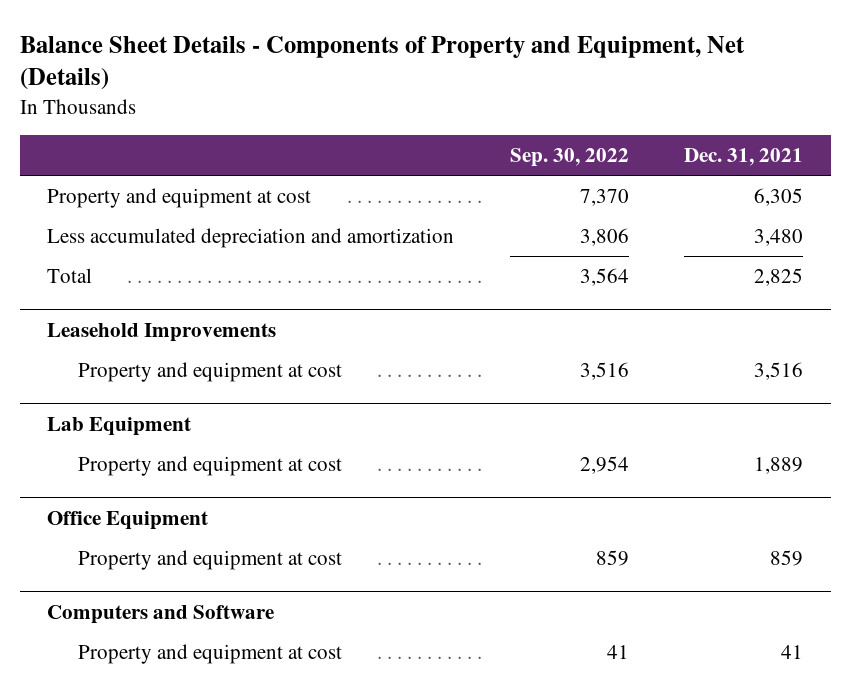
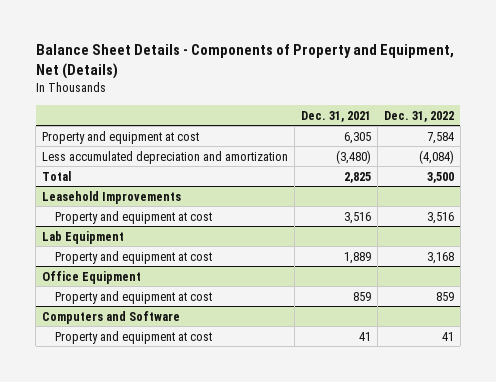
[509,148,629,168] Sep. 30, 2022 -> none
none -> [383,110,454,122] Dec. 31, 2022
[754,229,804,247] 3,480 -> [335,149,371,164] (3,480)

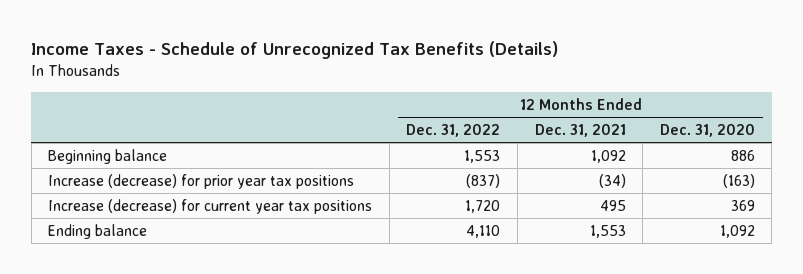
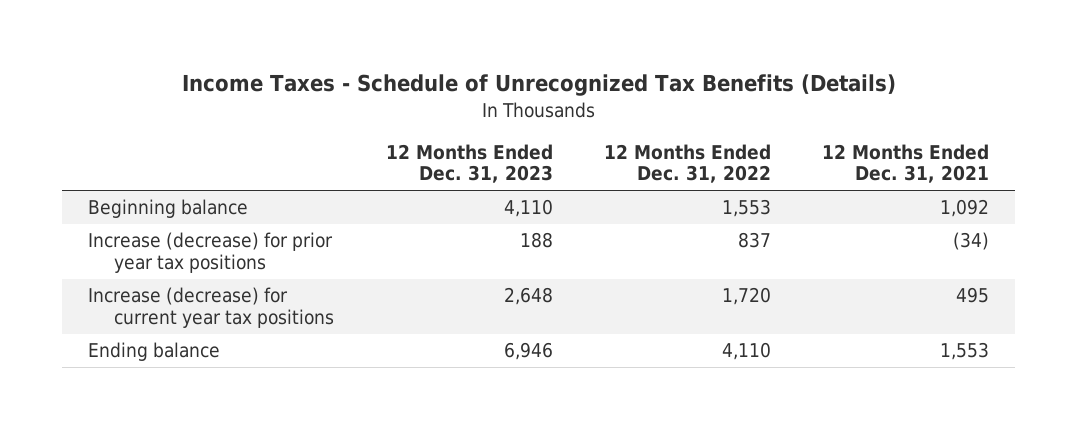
[659,124,755,138] Dec. 31, 2020 -> none
none -> [385,143,553,184] 12 Months Ended Dec. 31, 2023
[466,173,501,188] (837) -> [737,232,771,249] 837

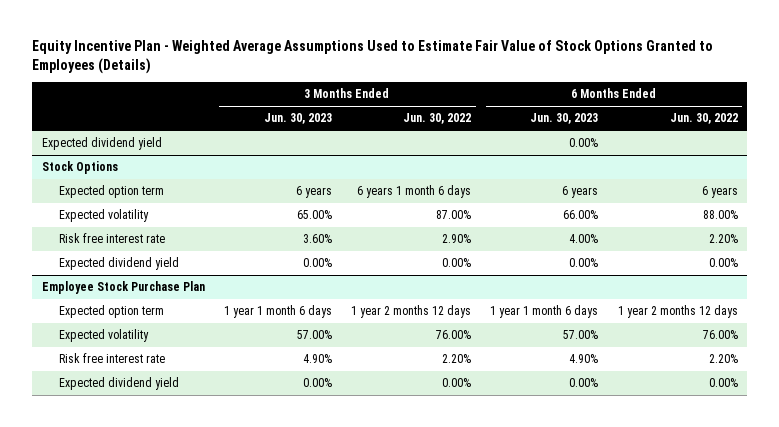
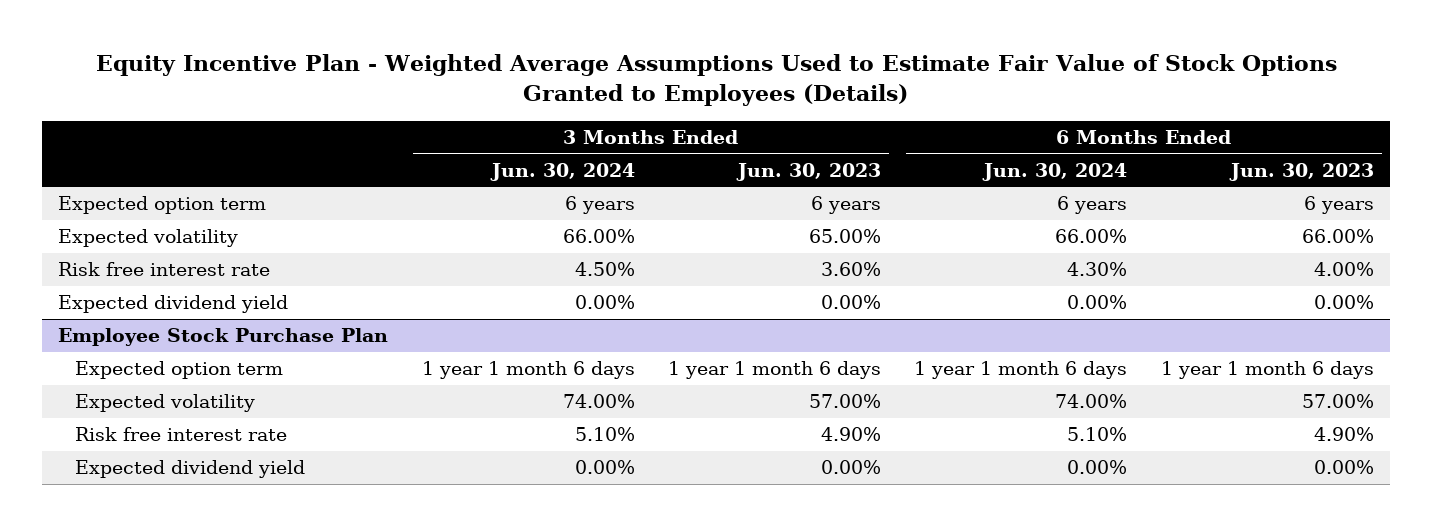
[403,113,472,125] Jun. 30, 2022 -> none
[669,113,738,125] Jun. 30, 2022 -> none
none -> [489,162,635,181] Jun. 30, 2024
none -> [982,162,1128,181] Jun. 30, 2024
[41,137,162,151] Expected dividend yield -> none
[41,161,118,175] Stock Options -> none

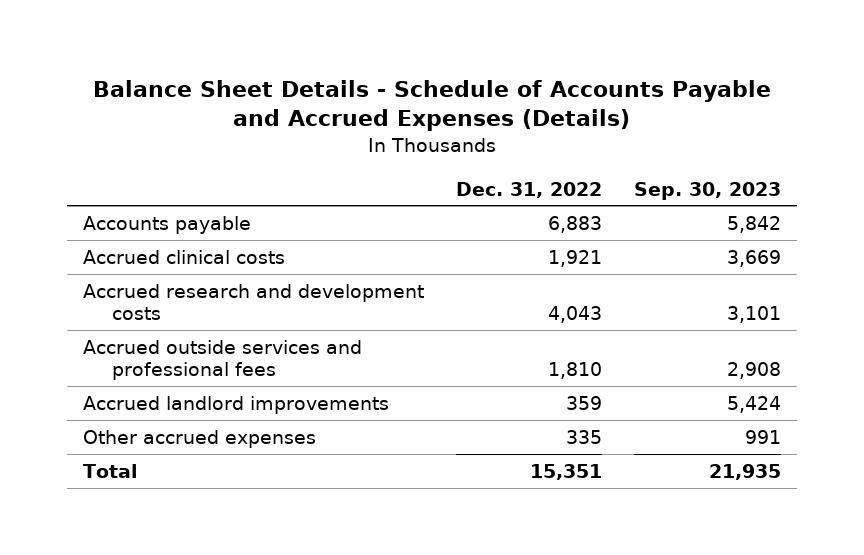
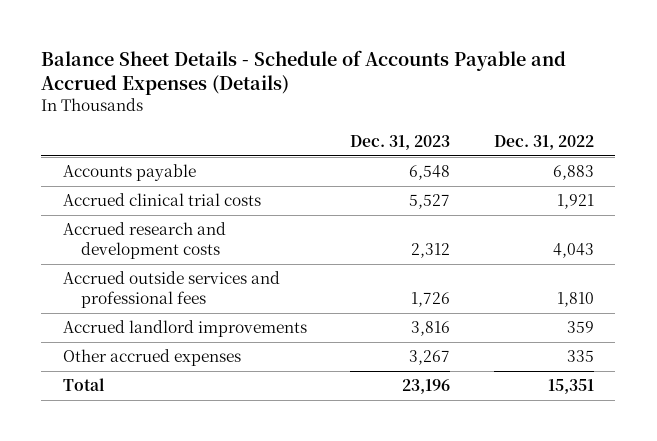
[634,181,782,200] Sep. 30, 2023 -> none
none -> [350,134,451,150] Dec. 31, 2023
[82,249,285,264] Accrued clinical costs -> [62,193,261,207] Accrued clinical trial costs

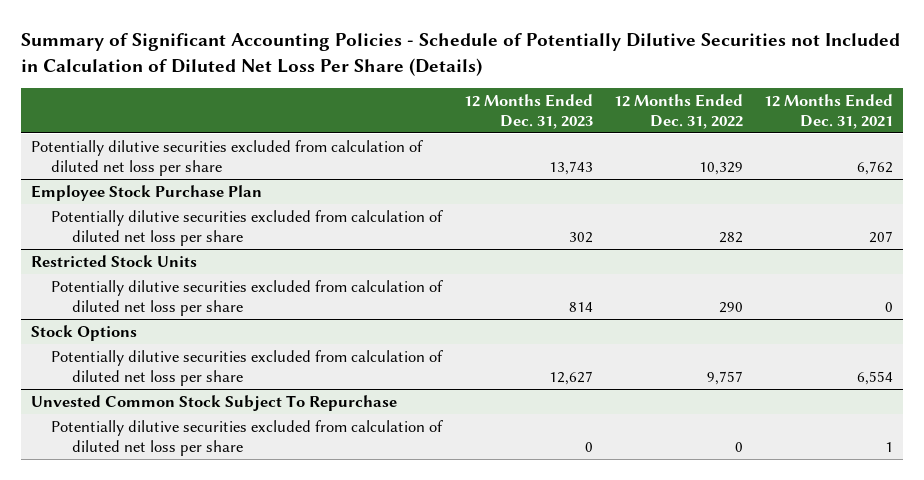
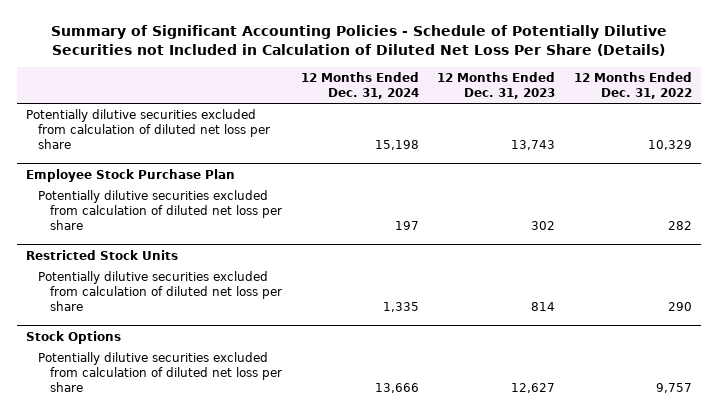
[763,93,893,129] 12 Months Ended Dec. 31, 2021 -> none
none -> [300,72,419,99] 12 Months Ended Dec. 31, 2024
[31,394,398,411] Unvested Common Stock Subject To Repurchase -> none
[51,419,444,456] Potentially dilutive securities excluded from calculation of diluted net loss per share -> none

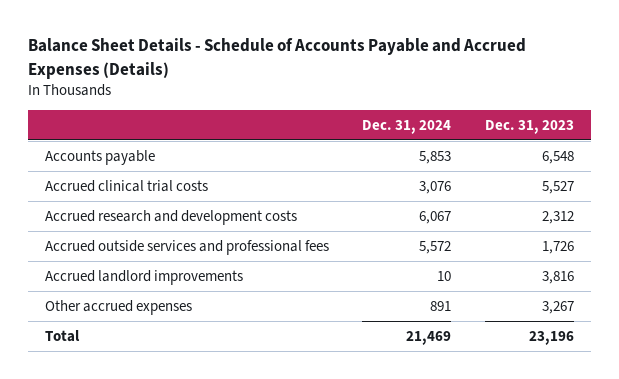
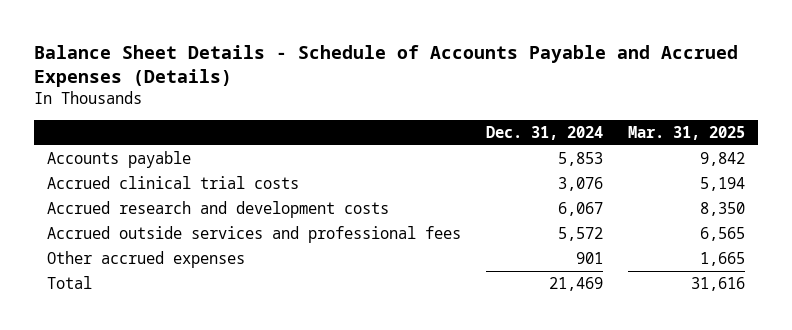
[484,119,574,134] Dec. 31, 2023 -> none
none -> [628,125,746,140] Mar. 31, 2025
[44,269,243,285] Accrued landlord improvements -> none
[430,300,452,311] 891 -> [575,252,603,265] 901

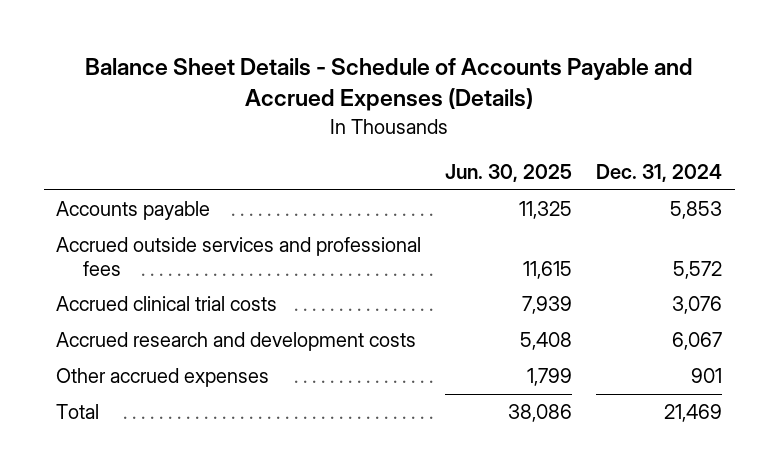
[628,125,746,140] Mar. 31, 2025 -> none
none -> [445,164,573,183] Jun. 30, 2025
[46,226,461,244] Accrued outside services and professional fees -> [55,237,421,276] Accrued outside services and professional fees

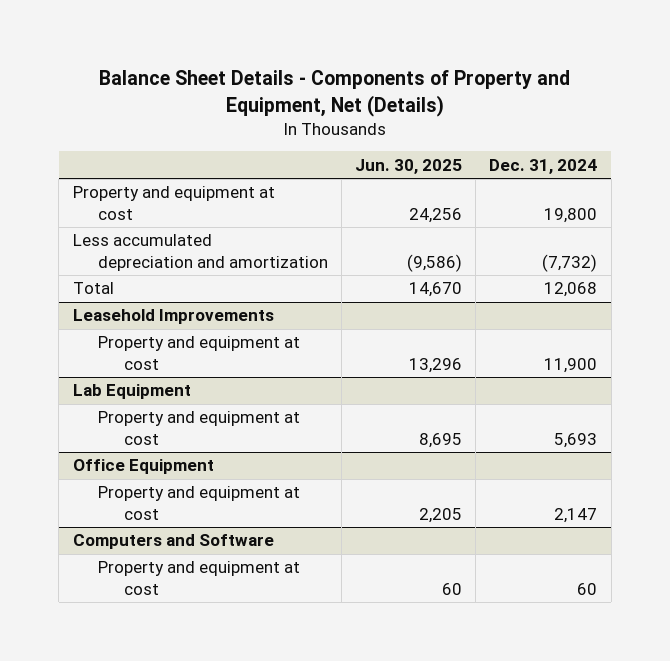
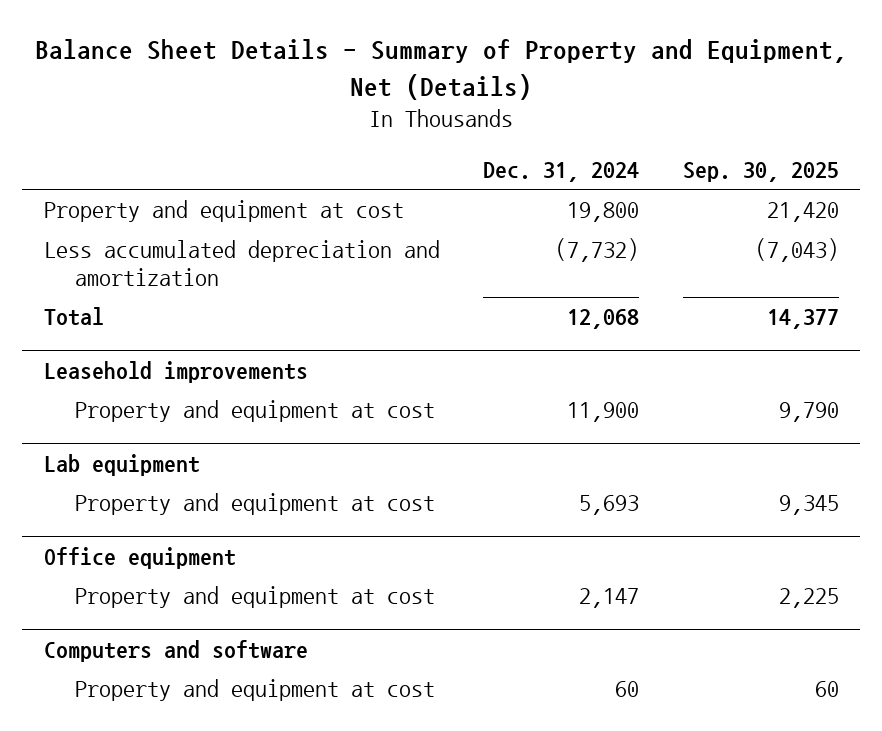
[99,70,571,117] Balance Sheet Details - Components of Property and Equipment, Net (Details) -> [35,39,848,100] Balance Sheet Details - Summary of Property and Equipment, Net (Details)
[355,158,463,174] Jun. 30, 2025 -> none
none -> [682,161,839,182] Sep. 30, 2025
[72,309,274,325] Leasehold Improvements -> [43,360,308,383] Leasehold improvements
[72,384,191,400] Lab Equipment -> [43,453,200,476] Lab equipment
[72,459,214,475] Office Equipment -> [43,546,236,569] Office equipment
[72,534,274,550] Computers and Software -> [43,639,308,662] Computers and software

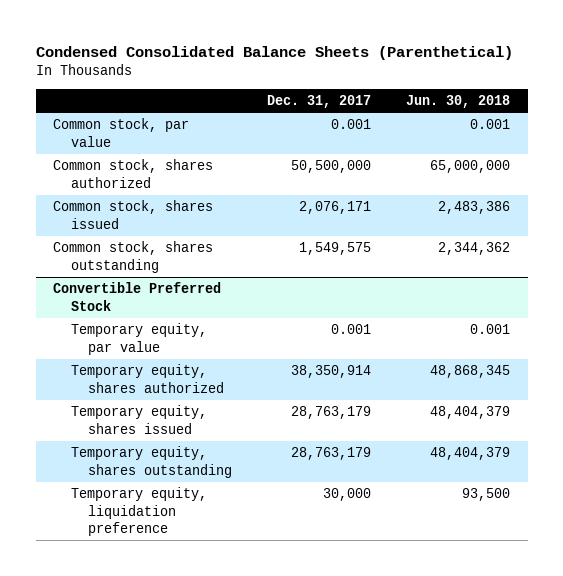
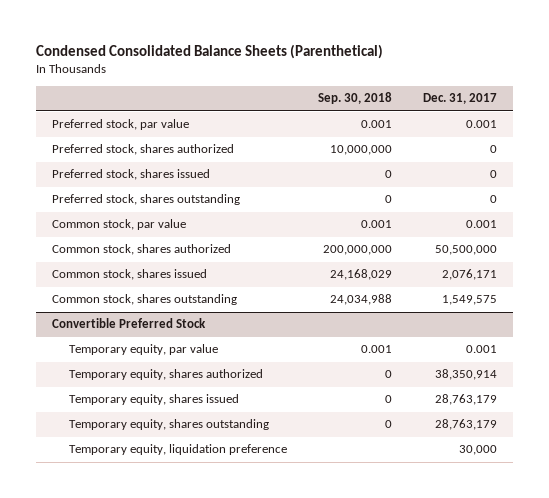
[406,95,511,109] Jun. 30, 2018 -> none
none -> [318,92,393,105] Sep. 30, 2018
none -> [51,119,189,131] Preferred stock, par value
none -> [51,144,234,156] Preferred stock, shares authorized
none -> [51,169,210,181] Preferred stock, shares issued
none -> [51,194,240,206] Preferred stock, shares outstanding

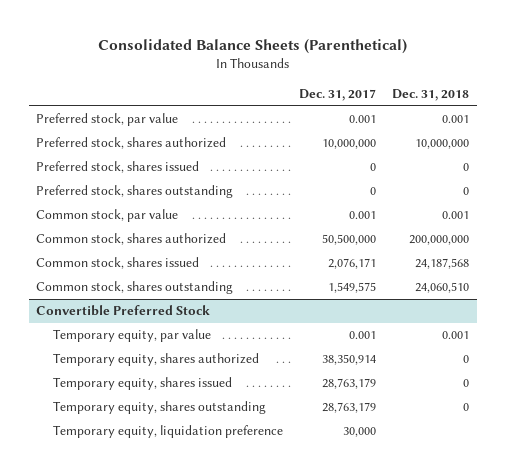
[36,44,384,60] Condensed Consolidated Balance Sheets (Parenthetical) -> [97,38,407,54] Consolidated Balance Sheets (Parenthetical)
[318,92,393,105] Sep. 30, 2018 -> none
none -> [391,89,469,102] Dec. 31, 2018
[490,145,498,154] 0 -> [322,139,377,150] 10,000,000

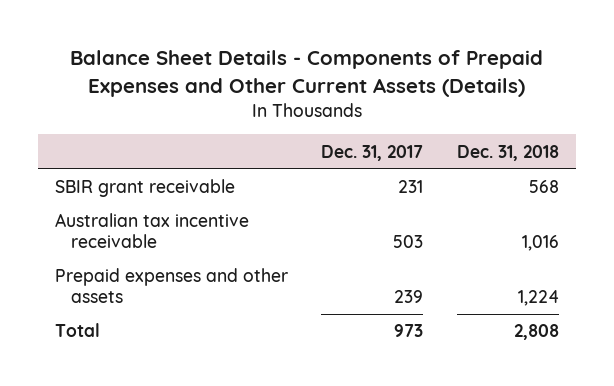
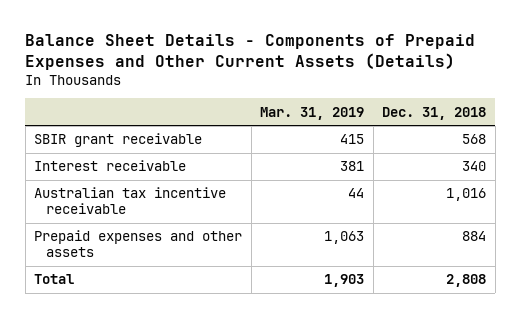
[321,144,424,161] Dec. 31, 2017 -> none
none -> [260,106,365,120] Mar. 31, 2019
none -> [34,160,187,172] Interest receivable
[518,289,560,306] 1,224 -> [462,231,487,242] 884

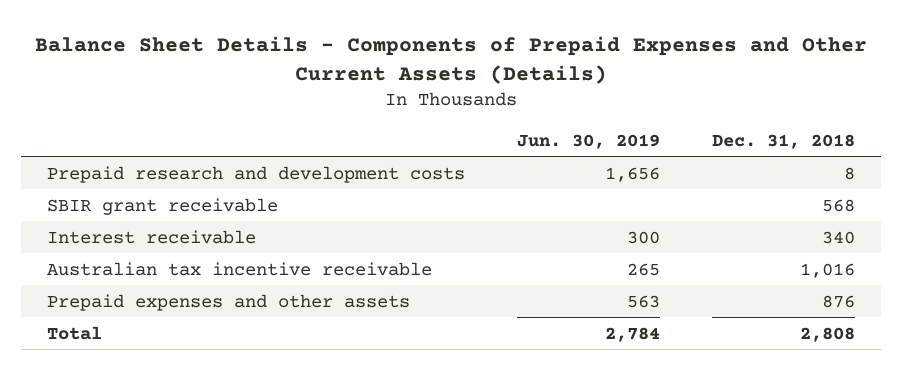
[260,106,365,120] Mar. 31, 2019 -> none
none -> [517,133,661,149] Jun. 30, 2019
none -> [47,165,466,183] Prepaid research and development costs
[462,231,487,242] 884 -> [822,294,856,308] 876

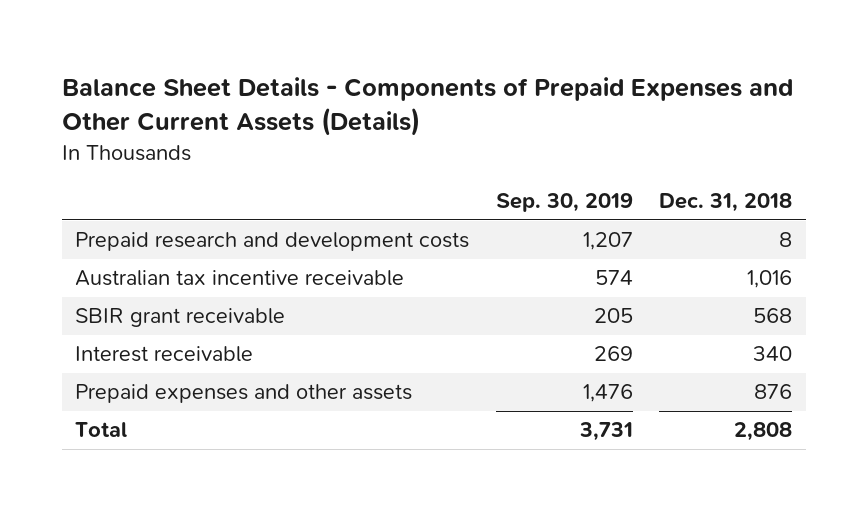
[517,133,661,149] Jun. 30, 2019 -> none
none -> [495,193,633,213] Sep. 30, 2019
[47,261,433,276] Australian tax incentive receivable -> [75,270,405,287] Australian tax incentive receivable

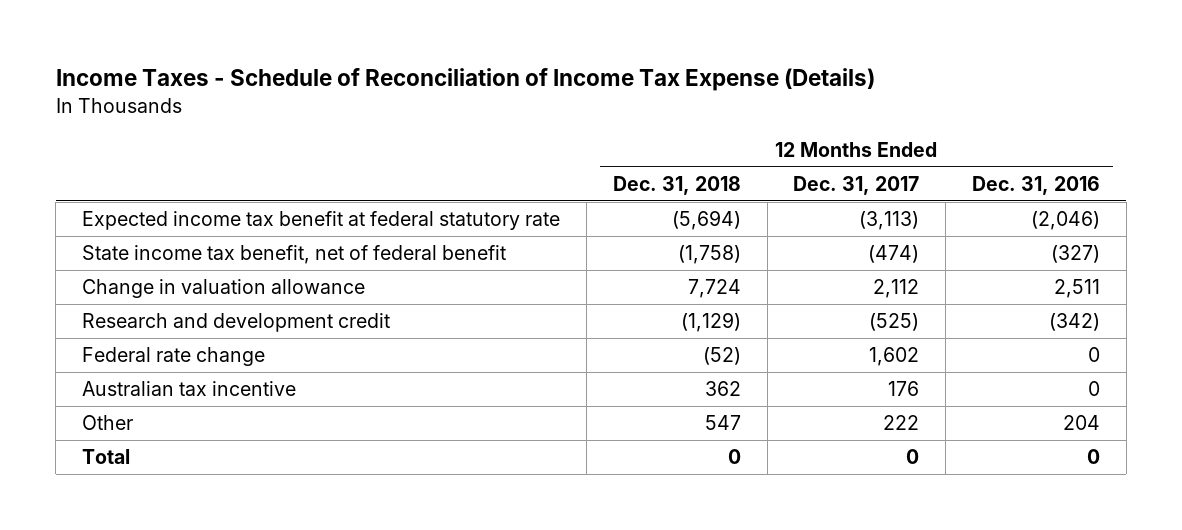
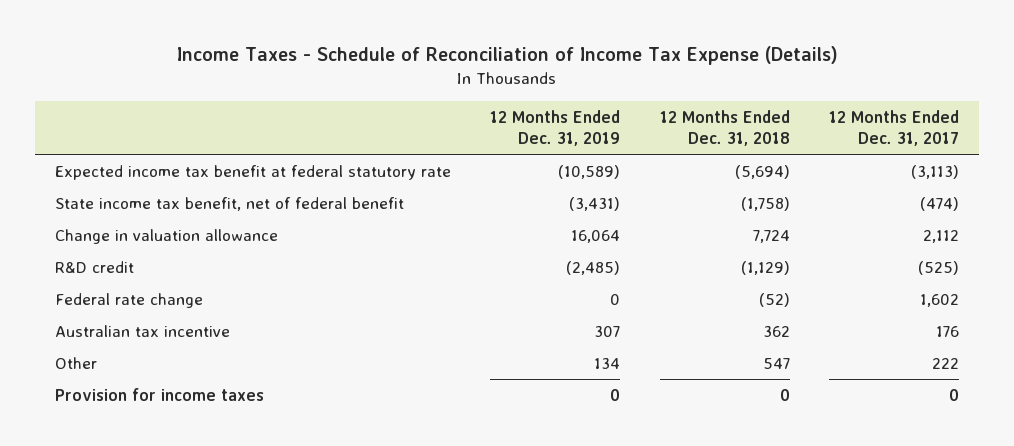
[972,175,1101,195] Dec. 31, 2016 -> none
none -> [490,110,621,147] 12 Months Ended Dec. 31, 2019
[82,313,391,333] Research and development credit -> [54,260,134,273] R&D credit
[82,449,131,465] Total -> [54,387,264,401] Provision for income taxes

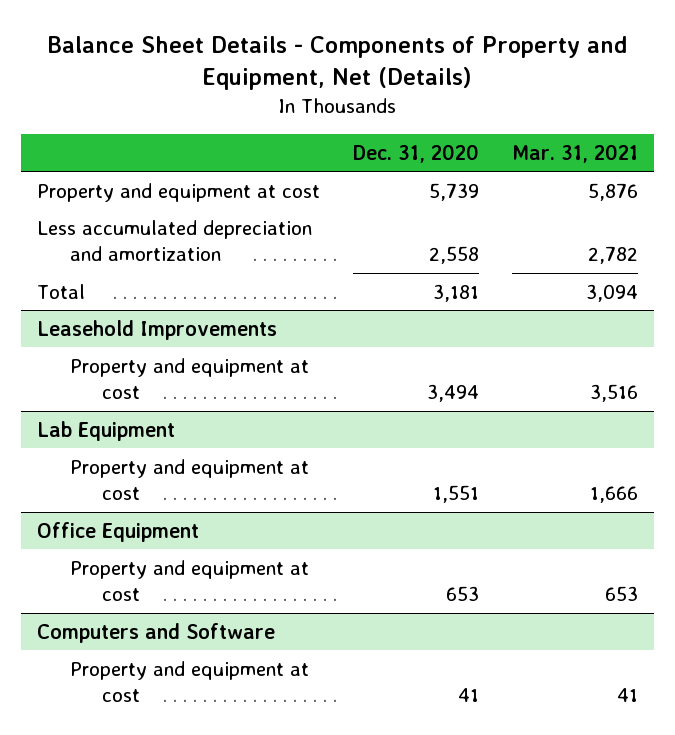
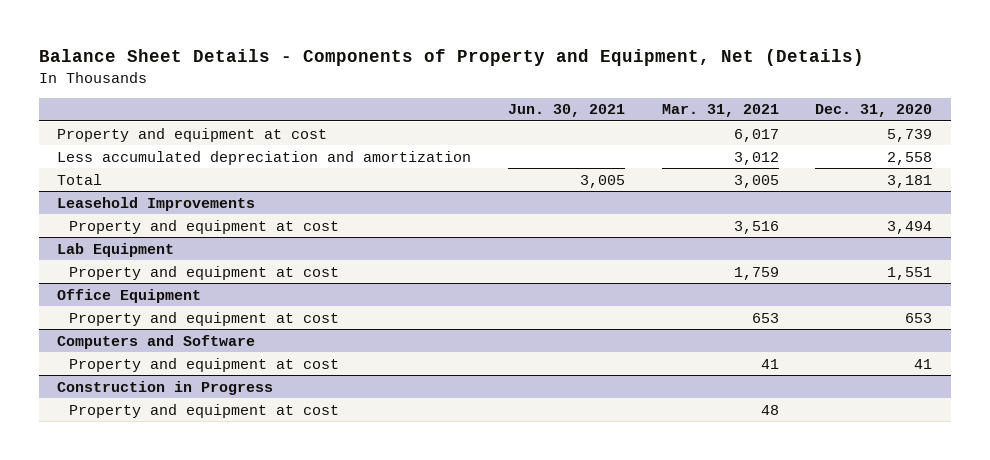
none -> [508,104,626,118] Jun. 30, 2021
[587,182,638,201] 5,876 -> [733,128,779,142] 6,017
[587,246,638,265] 2,782 -> [733,151,779,165] 3,012
[585,283,638,302] 3,094 -> [733,174,779,188] 3,005
[589,486,638,504] 1,666 -> [733,266,779,280] 1,759
none -> [57,380,274,395] Construction in Progress
none -> [68,403,339,418] Property and equipment at cost

